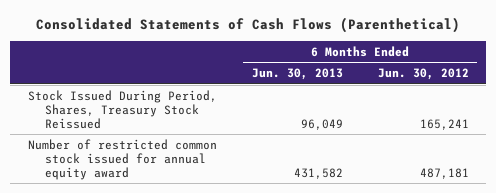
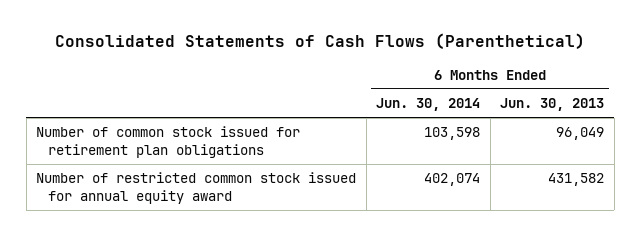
[377,68,469,81] Jun. 30, 2012 -> none
none -> [376,98,481,112] Jun. 30, 2014
[27,89,217,129] Stock Issued During Period, Shares, Treasury Stock Reissued -> [36,126,301,158] Number of common stock issued for retirement plan obligations

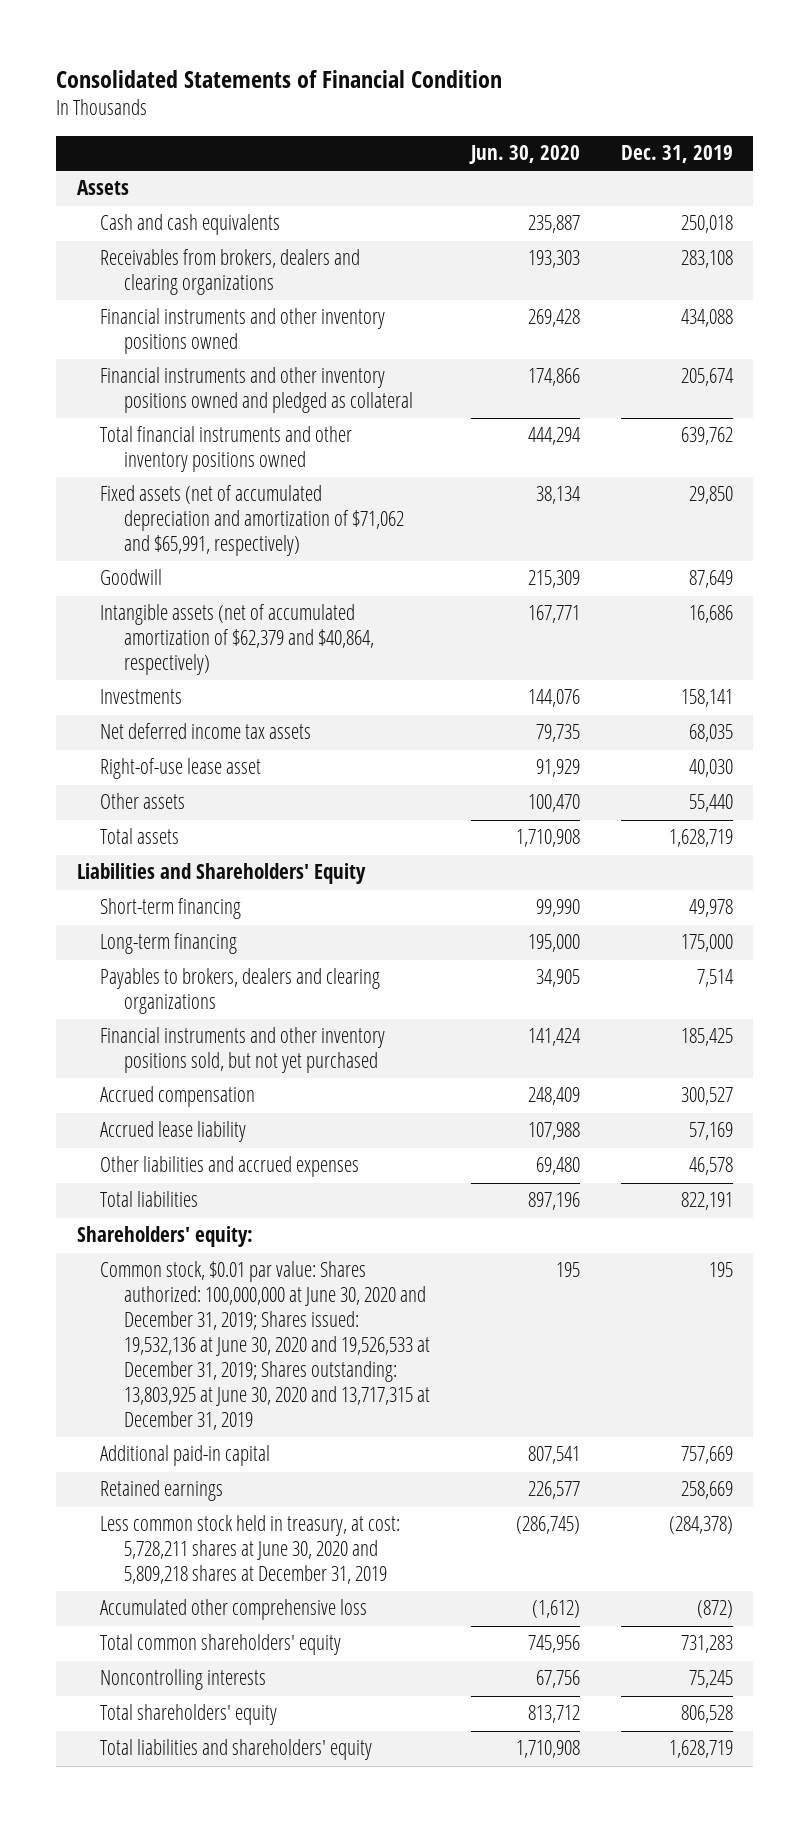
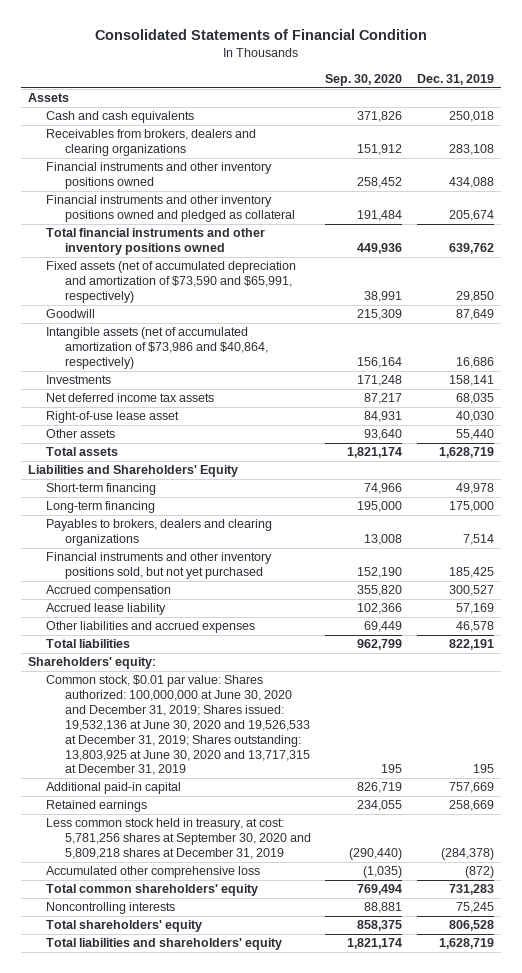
[468,145,580,165] Jun. 30, 2020 -> none
none -> [325,74,403,87] Sep. 30, 2020
[100,485,405,557] Fixed assets (net of accumulated depreciation and amortization of $71,062 and $65,991, respectively) -> [46,261,297,304] Fixed assets (net of accumulated depreciation and amortization of $73,590 and $65,991, respectively)
[100,604,375,676] Intangible assets (net of accumulated amortization of $62,379 and $40,864, respectively) -> [46,327,268,370] Intangible assets (net of accumulated amortization of $73,986 and $40,864, respectively)
[100,1515,401,1585] Less common stock held in treasury, at cost: 5,728,211 shares at June 30, 2020 and 5,809,218 shares at December 31, 2019 -> [46,818,311,860] Less common stock held in treasury, at cost: 5,781,256 shares at September 30, 2020 and 5,809,218 shares at December 31, 2019

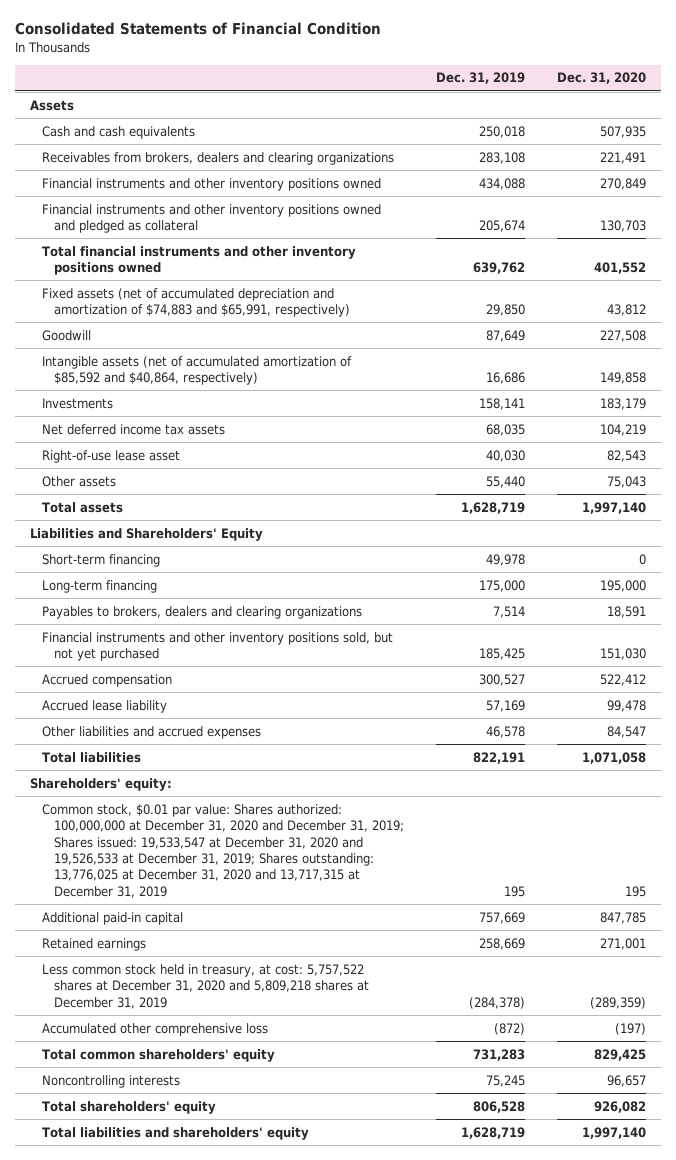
[325,74,403,87] Sep. 30, 2020 -> none
none -> [556,72,646,85] Dec. 31, 2020
[46,261,297,304] Fixed assets (net of accumulated depreciation and amortization of $73,590 and $65,991, respectively) -> [42,287,351,318] Fixed assets (net of accumulated depreciation and amortization of $74,883 and $65,991, respectively)
[46,327,268,370] Intangible assets (net of accumulated amortization of $73,986 and $40,864, respectively) -> [42,355,353,386] Intangible assets (net of accumulated amortization of $85,592 and $40,864, respectively)
[46,675,310,776] Common stock, $0.01 par value: Shares authorized: 100,000,000 at June 30, 2020 and December 31, 2019; Shares issued: 19,532,136 at June 30, 2020 and 19,526,533 at December 31, 2019; Shares outstanding: 13,803,925 at June 30, 2020 and 13,717,315 at December 31, 2019 -> [42,803,405,898] Common stock, $0.01 par value: Shares authorized: 100,000,000 at December 31, 2020 and December 31, 2019; Shares issued: 19,533,547 at December 31, 2020 and 19,526,533 at December 31, 2019; Shares outstanding: 13,776,025 at December 31, 2020 and 13,717,315 at December 31, 2019
[46,818,311,860] Less common stock held in treasury, at cost: 5,781,256 shares at September 30, 2020 and 5,809,218 shares at December 31, 2019 -> [42,963,370,1009] Less common stock held in treasury, at cost: 5,757,522 shares at December 31, 2020 and 5,809,218 shares at December 31, 2019

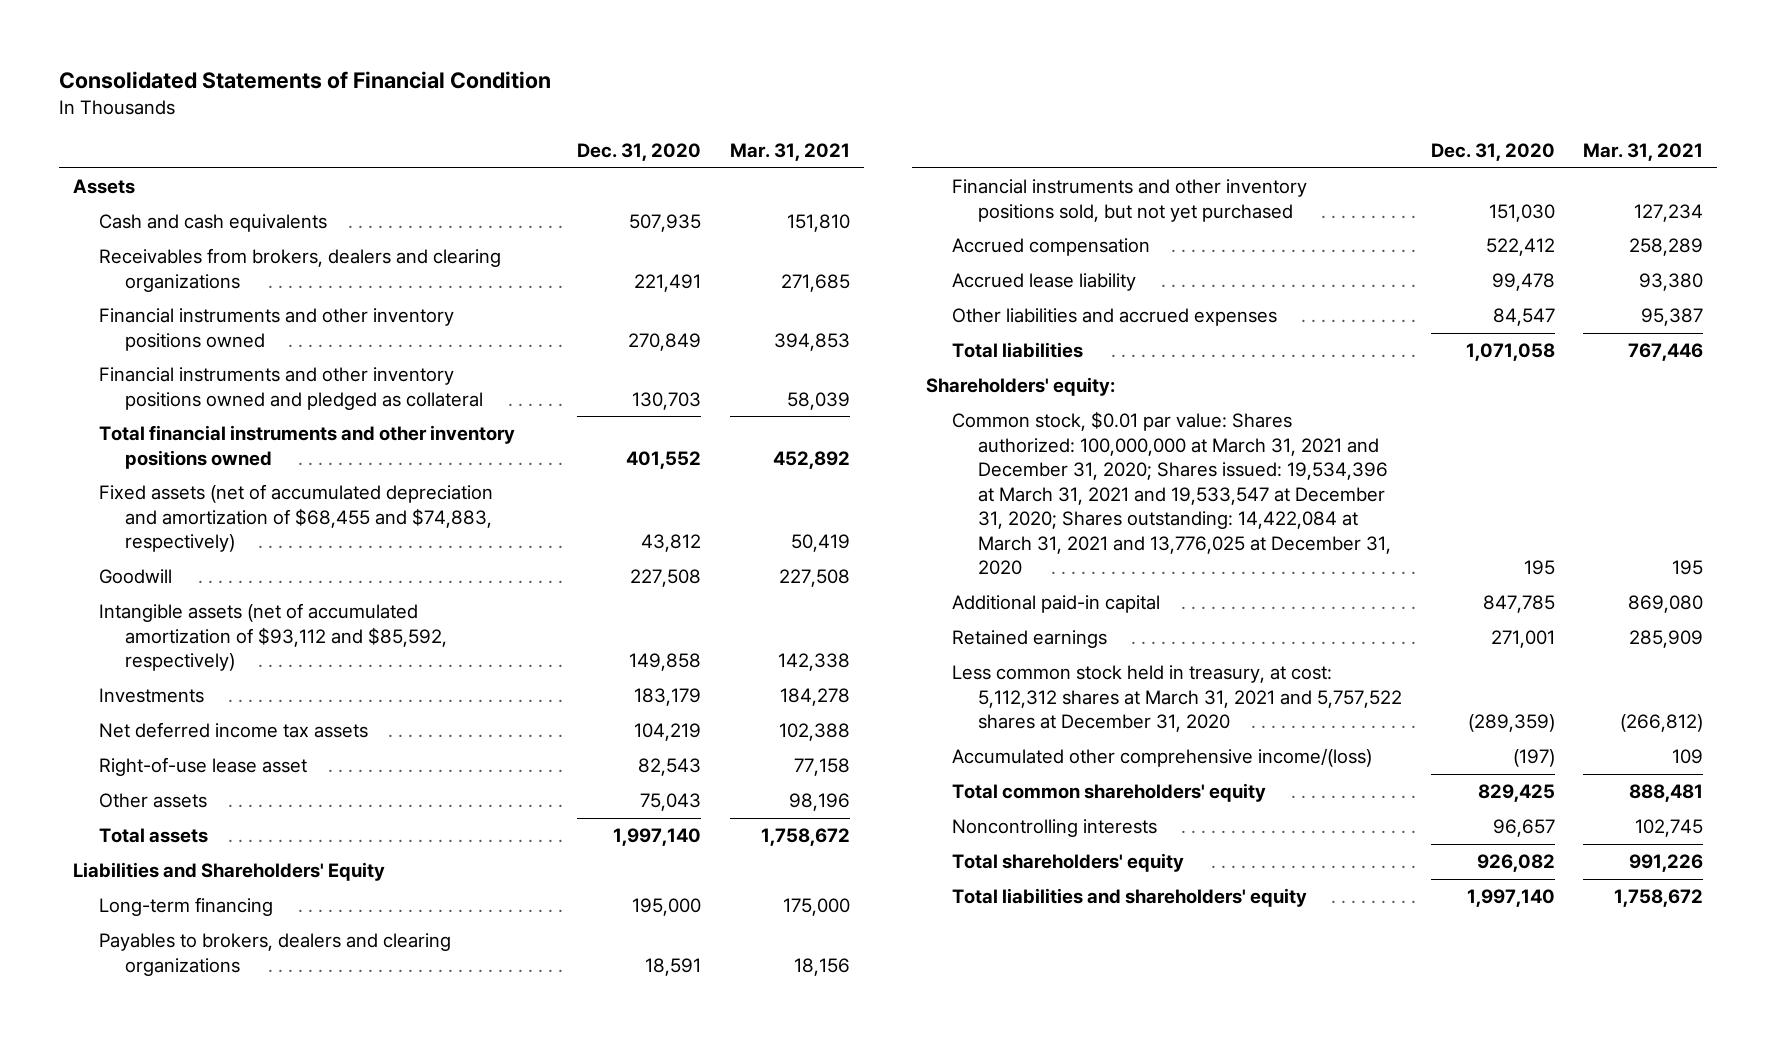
[435,72,525,85] Dec. 31, 2019 -> none
none -> [729,142,850,161] Mar. 31, 2021
[42,287,351,318] Fixed assets (net of accumulated depreciation and amortization of $74,883 and $65,991, respectively) -> [98,484,493,553] Fixed assets (net of accumulated depreciation and amortization of $68,455 and $74,883, respectively)
[42,355,353,386] Intangible assets (net of accumulated amortization of $85,592 and $40,864, respectively) -> [98,603,447,672] Intangible assets (net of accumulated amortization of $93,112 and $85,592, respectively)
[42,553,161,567] Short-term financing -> none
[42,803,405,898] Common stock, $0.01 par value: Shares authorized: 100,000,000 at December 31, 2020 and December 31, 2019; Shares issued: 19,533,547 at December 31, 2020 and 19,526,533 at December 31, 2019; Shares outstanding: 13,776,025 at December 31, 2020 and 13,717,315 at December 31, 2019 -> [952,411,1391,576] Common stock, $0.01 par value: Shares authorized: 100,000,000 at March 31, 2021 and December 31, 2020; Shares issued: 19,534,396 at March 31, 2021 and 19,533,547 at December 31, 2020; Shares outstanding: 14,422,084 at March 31, 2021 and 13,776,025 at December 31, 2020
[42,963,370,1009] Less common stock held in treasury, at cost: 5,757,522 shares at December 31, 2020 and 5,809,218 shares at December 31, 2019 -> [952,665,1402,733] Less common stock held in treasury, at cost: 5,112,312 shares at March 31, 2021 and 5,757,522 shares at December 31, 2020
[42,1022,269,1036] Accumulated other comprehensive loss -> [952,748,1373,768] Accumulated other comprehensive income/(loss)

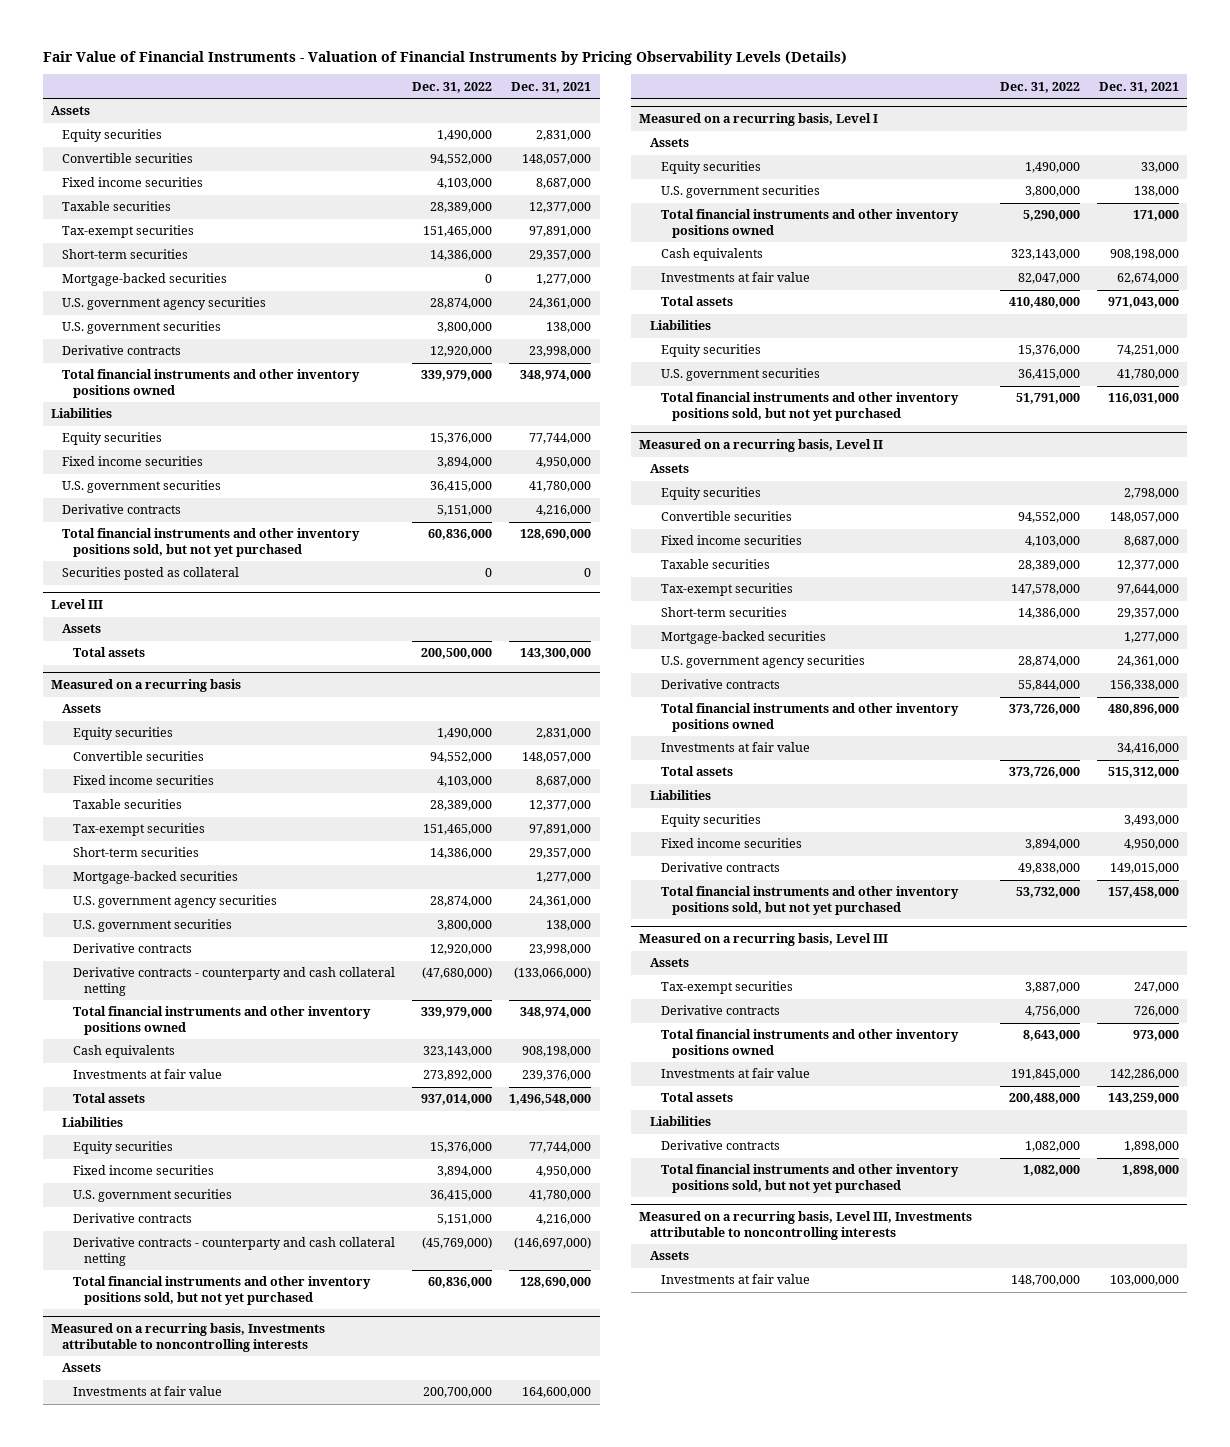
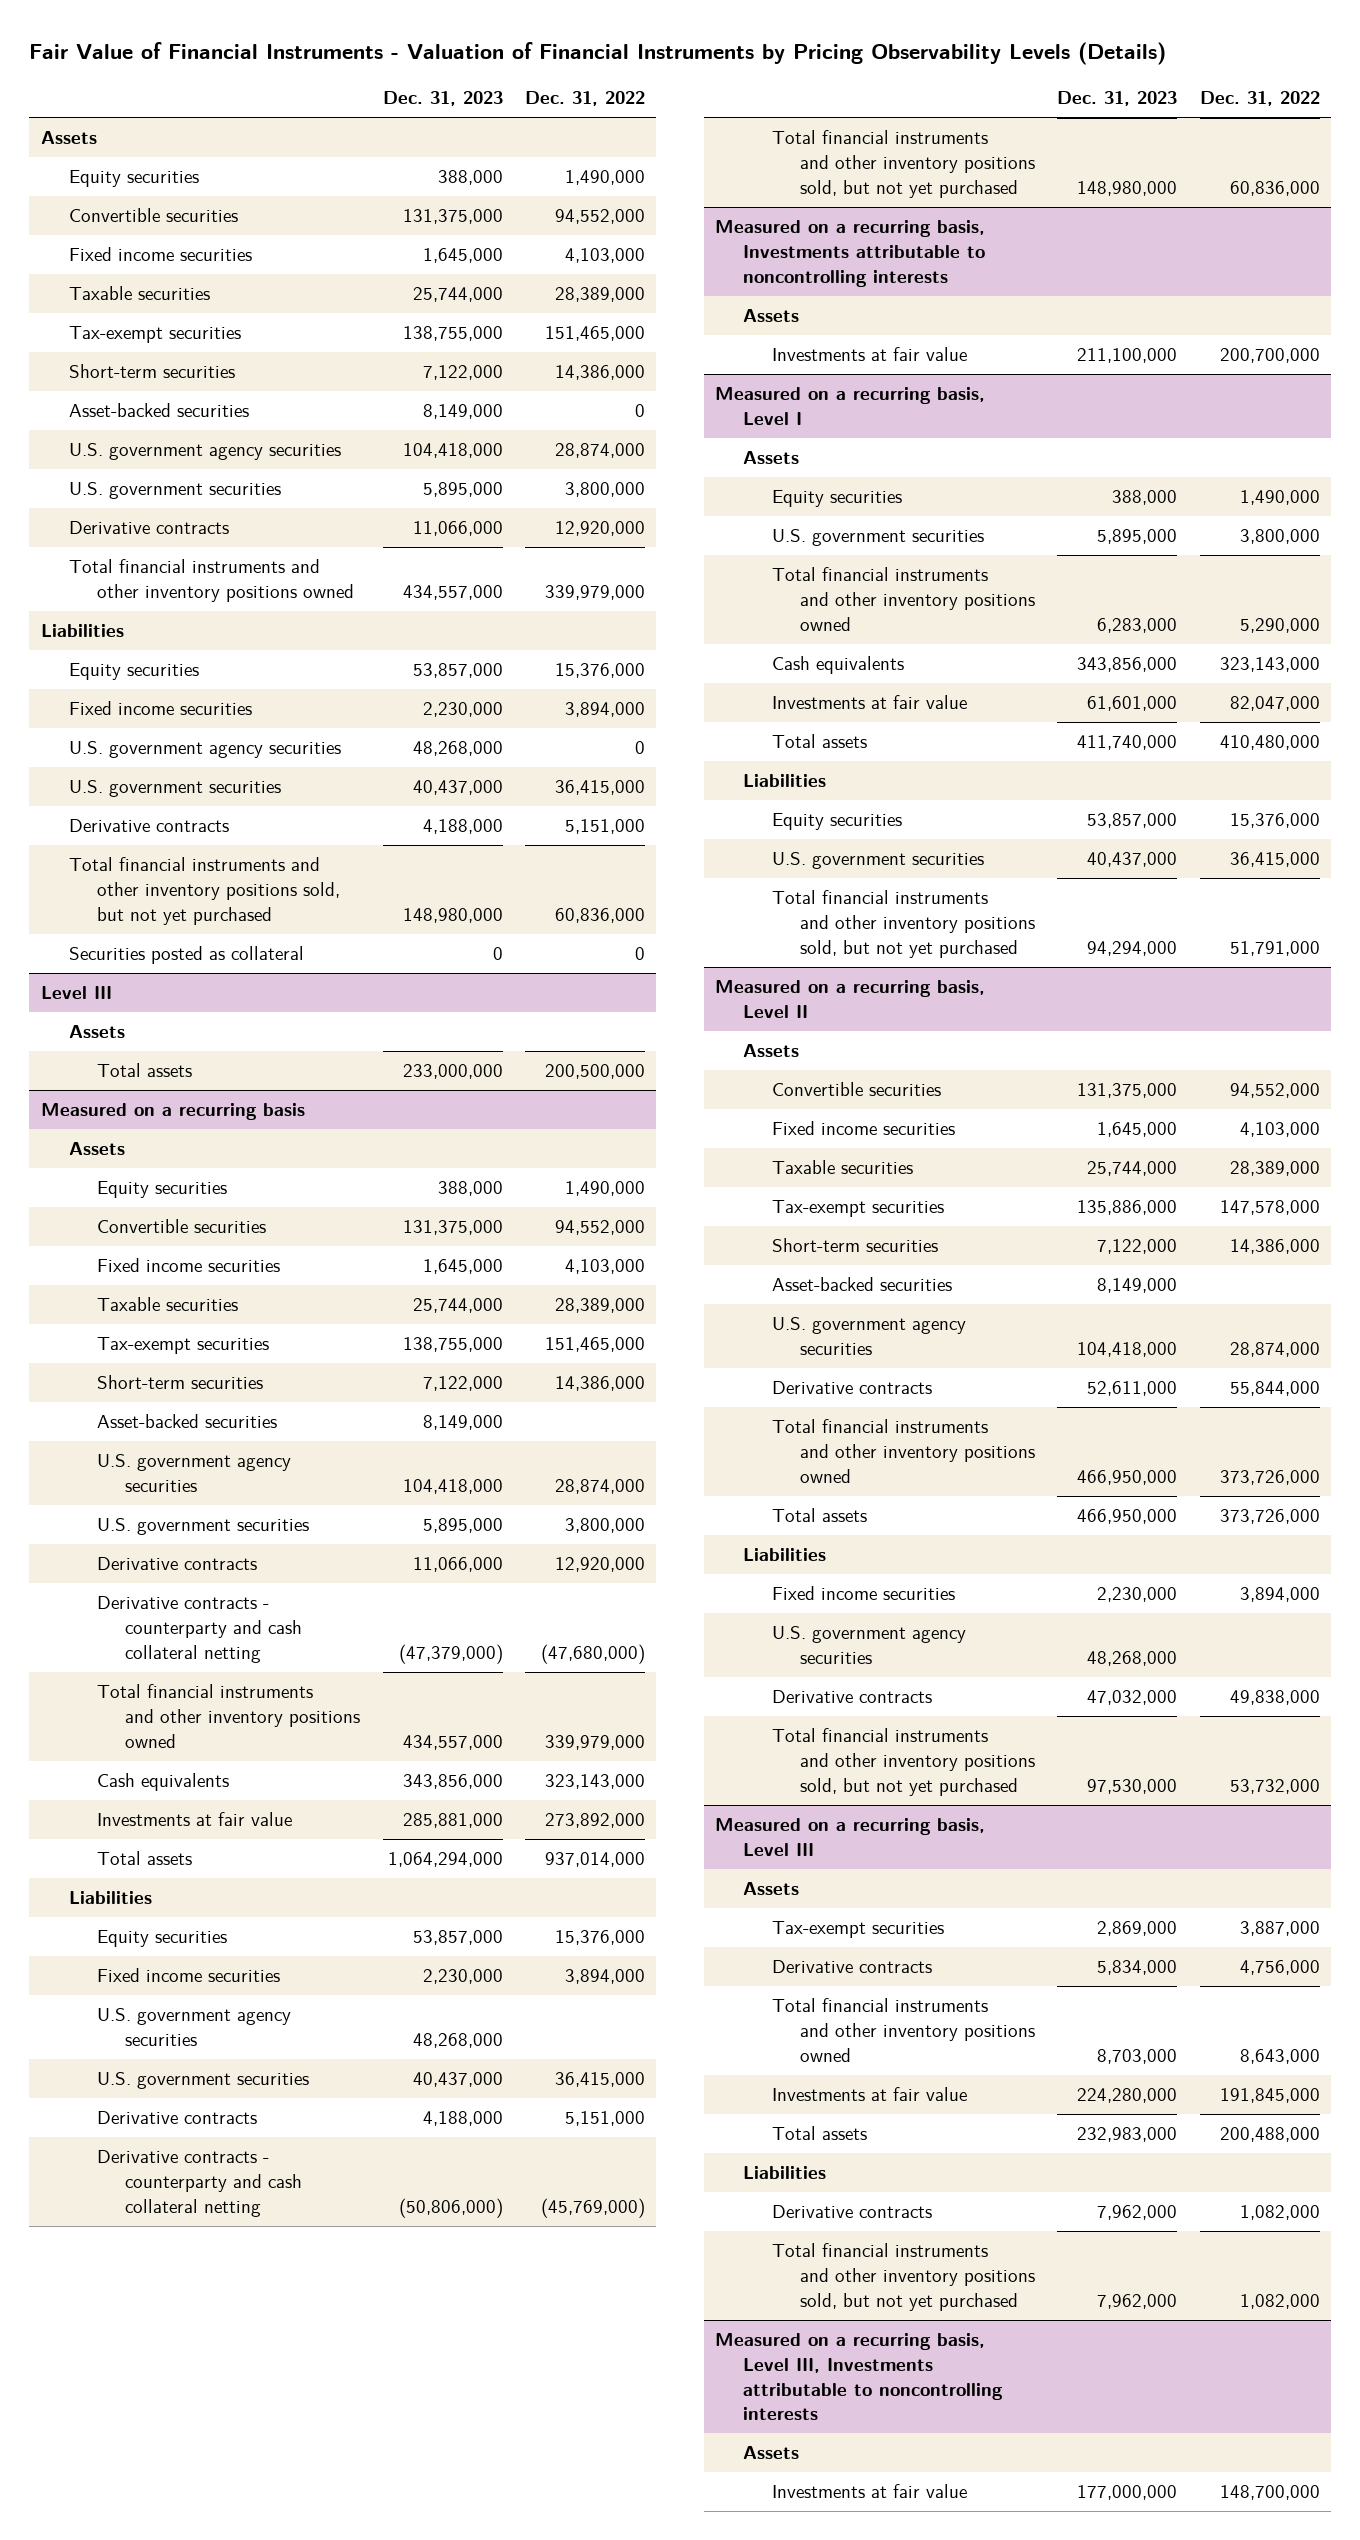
[511,81,592,93] Dec. 31, 2021 -> none
none -> [382,91,503,107] Dec. 31, 2023
[62,273,228,287] Mortgage-backed securities -> [68,403,249,418] Asset-backed securities
none -> [68,741,341,759] U.S. government agency securities
[73,871,239,885] Mortgage-backed securities -> [96,1414,277,1429] Asset-backed securities
none -> [96,2008,291,2046] U.S. government agency securities
[660,487,761,501] Equity securities -> none
[660,631,826,645] Mortgage-backed securities -> [771,1277,952,1292] Asset-backed securities
[660,742,810,753] Investments at fair value -> none
[660,814,761,828] Equity securities -> none
none -> [771,1626,966,1664] U.S. government agency securities

